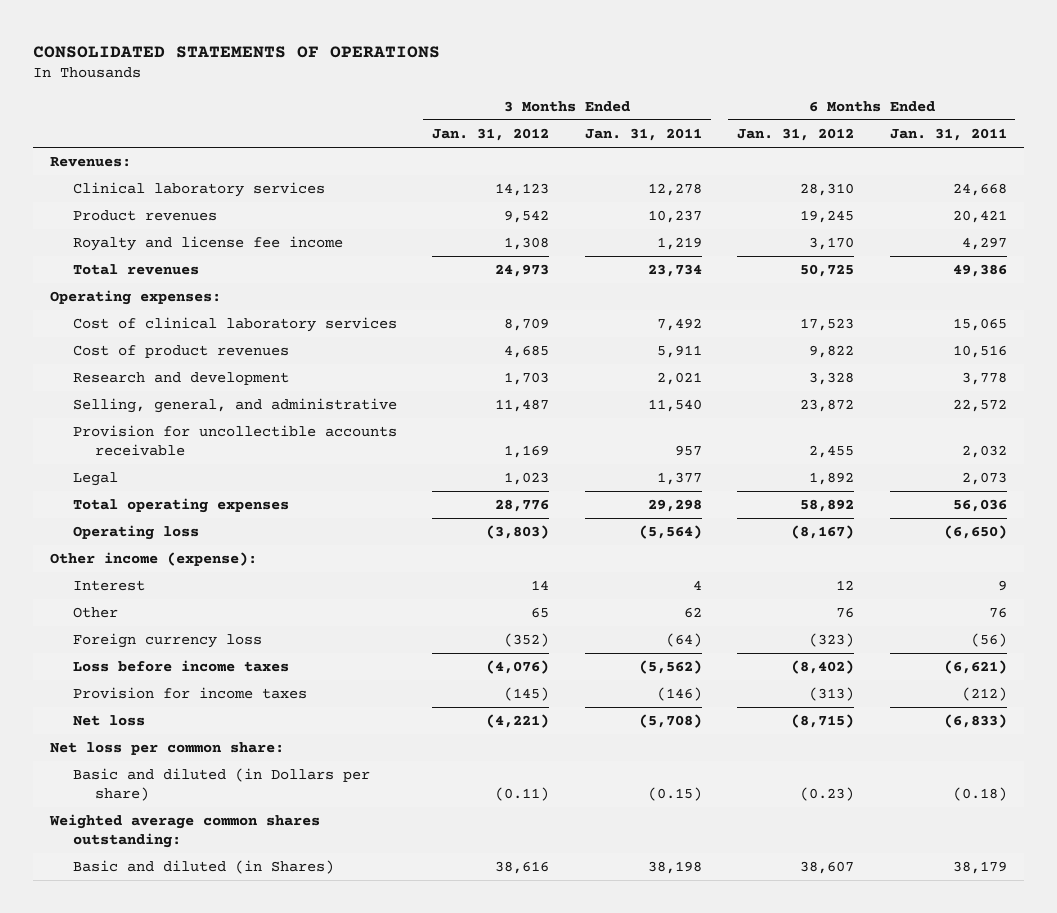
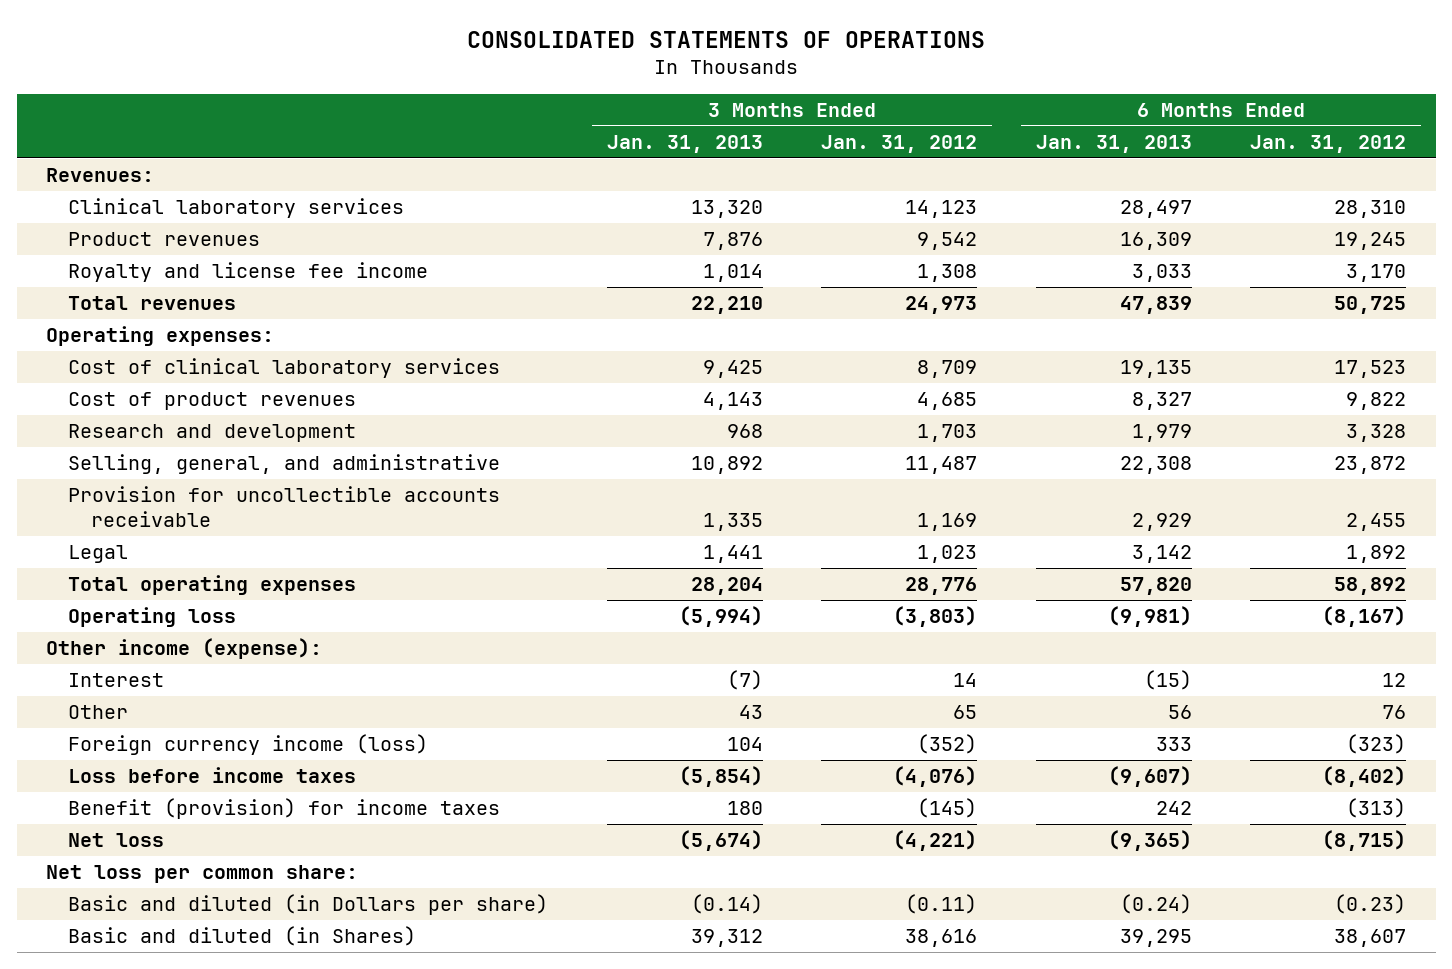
[584,127,702,141] Jan. 31, 2011 -> none
[889,127,1007,141] Jan. 31, 2011 -> none
none -> [606,134,763,153] Jan. 31, 2013
none -> [1035,134,1192,153] Jan. 31, 2013
[72,633,262,649] Foreign currency loss -> [68,734,429,756] Foreign currency income (loss)
[72,687,307,700] Provision for income taxes -> [68,798,501,820] Benefit (provision) for income taxes
[49,814,321,849] Weighted average common shares outstanding: -> none

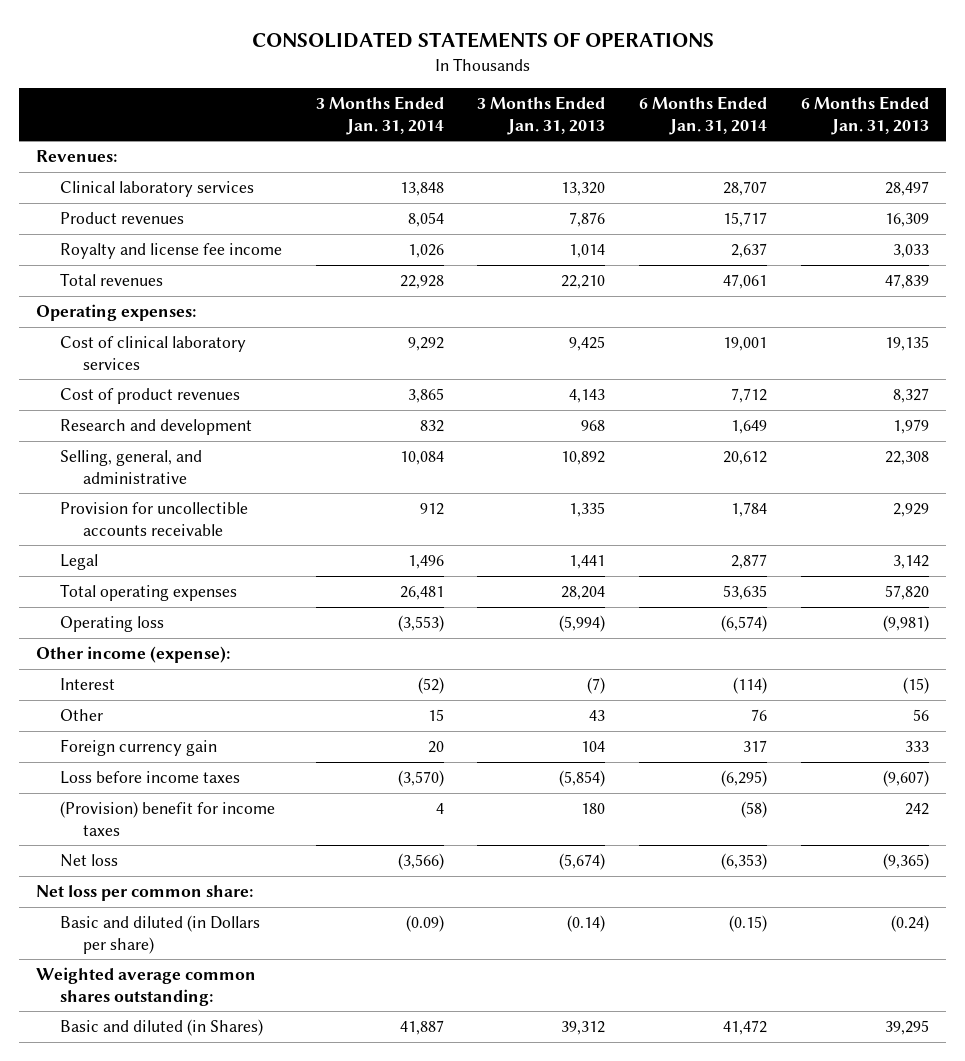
[821,134,978,153] Jan. 31, 2012 -> none
[1250,134,1407,153] Jan. 31, 2012 -> none
none -> [315,96,444,135] 3 Months Ended Jan. 31, 2014
none -> [639,96,768,135] 6 Months Ended Jan. 31, 2014
[68,734,429,756] Foreign currency income (loss) -> [59,739,217,757] Foreign currency gain
[68,798,501,820] Benefit (provision) for income taxes -> [59,801,275,836] (Provision) benefit for income taxes
none -> [36,967,257,1006] Weighted average common shares outstanding:

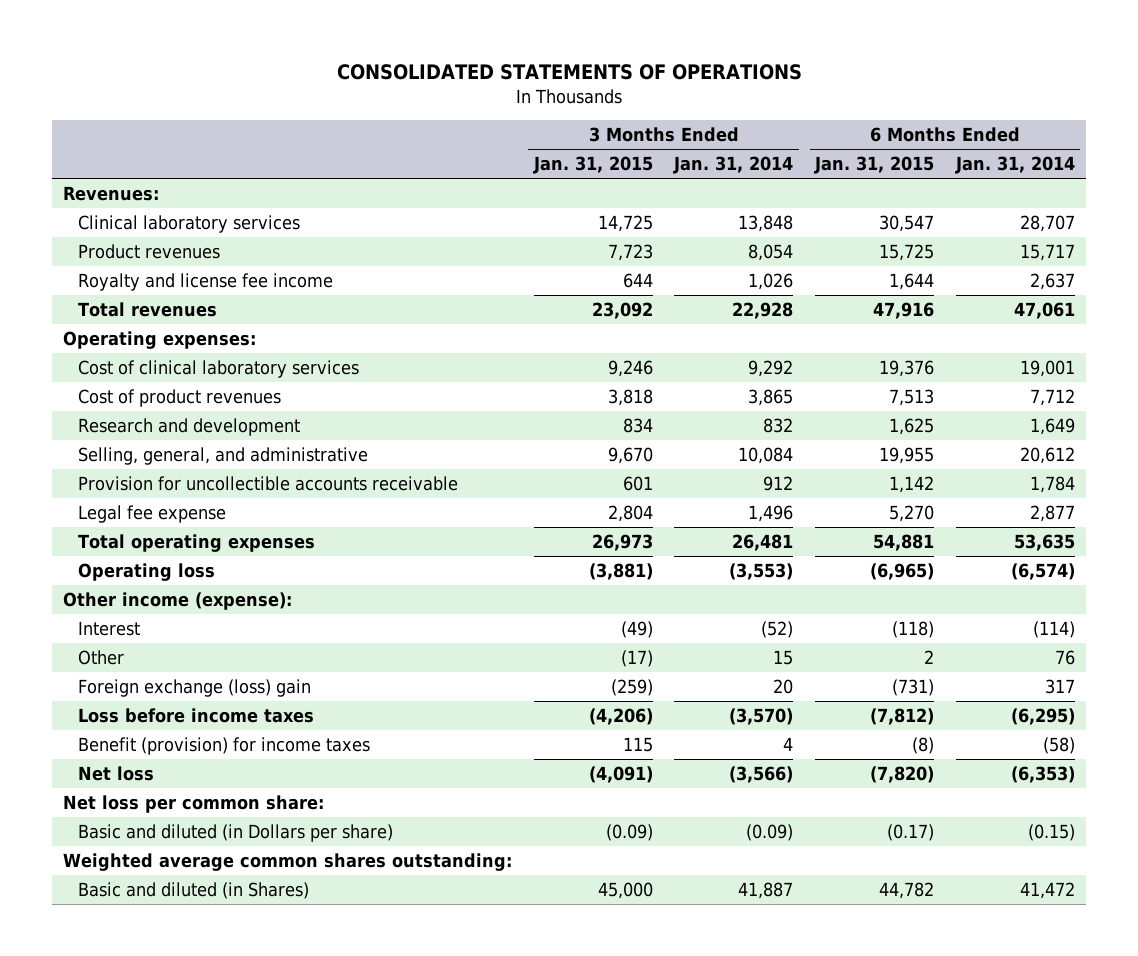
[477,96,606,135] 3 Months Ended Jan. 31, 2013 -> none
[800,96,929,135] 6 Months Ended Jan. 31, 2013 -> none
none -> [532,156,653,175] Jan. 31, 2015
none -> [814,156,935,175] Jan. 31, 2015
[59,554,98,571] Legal -> [78,504,227,523] Legal fee expense
[59,739,217,757] Foreign currency gain -> [78,678,312,697] Foreign exchange (loss) gain
[59,801,275,836] (Provision) benefit for income taxes -> [78,736,371,755] Benefit (provision) for income taxes

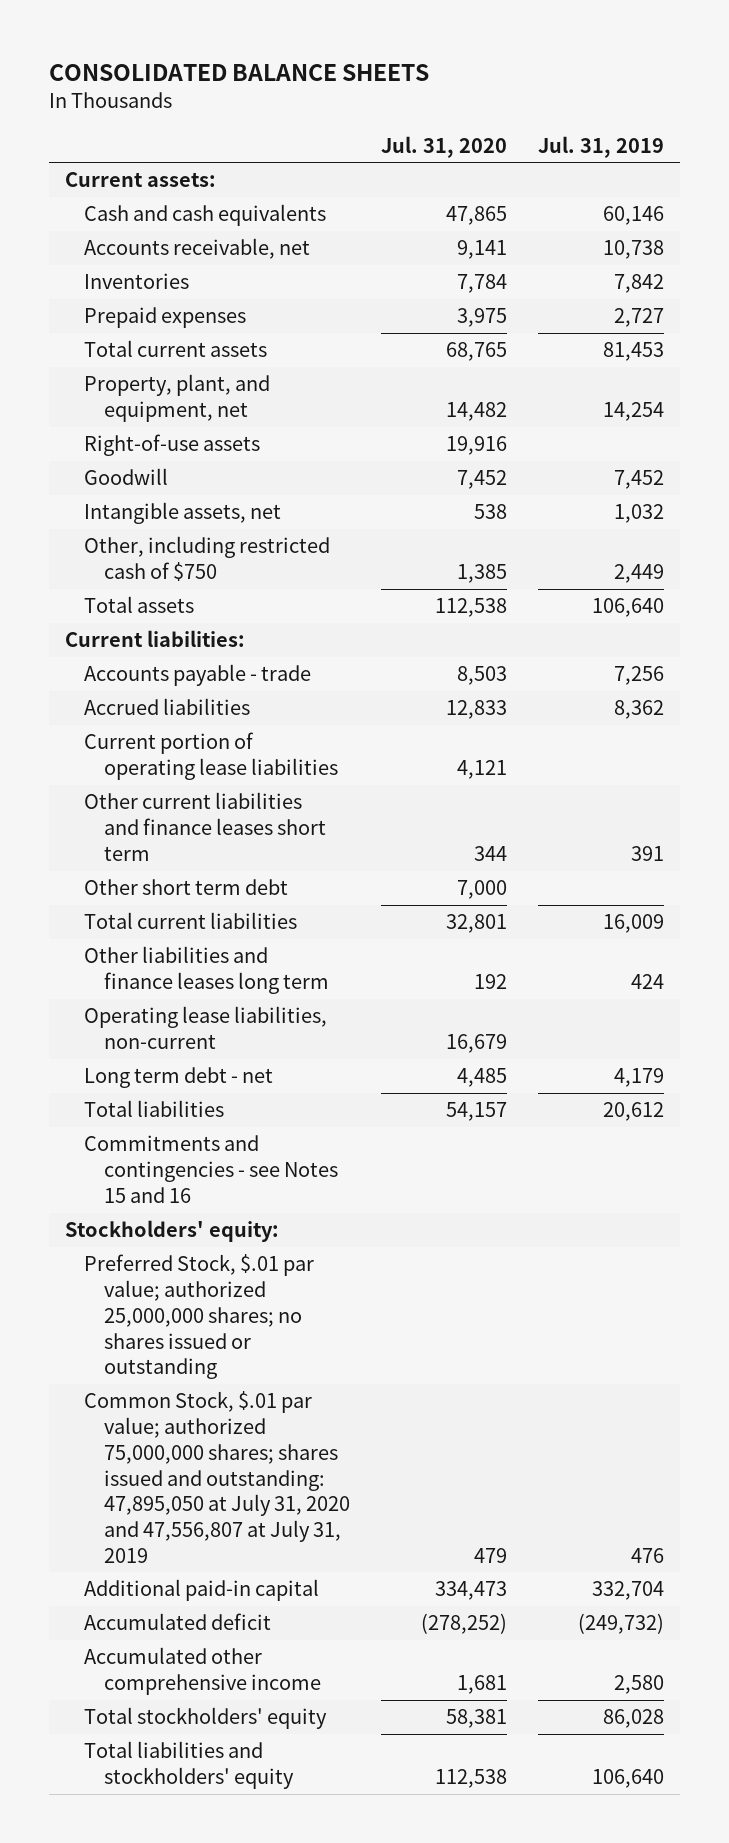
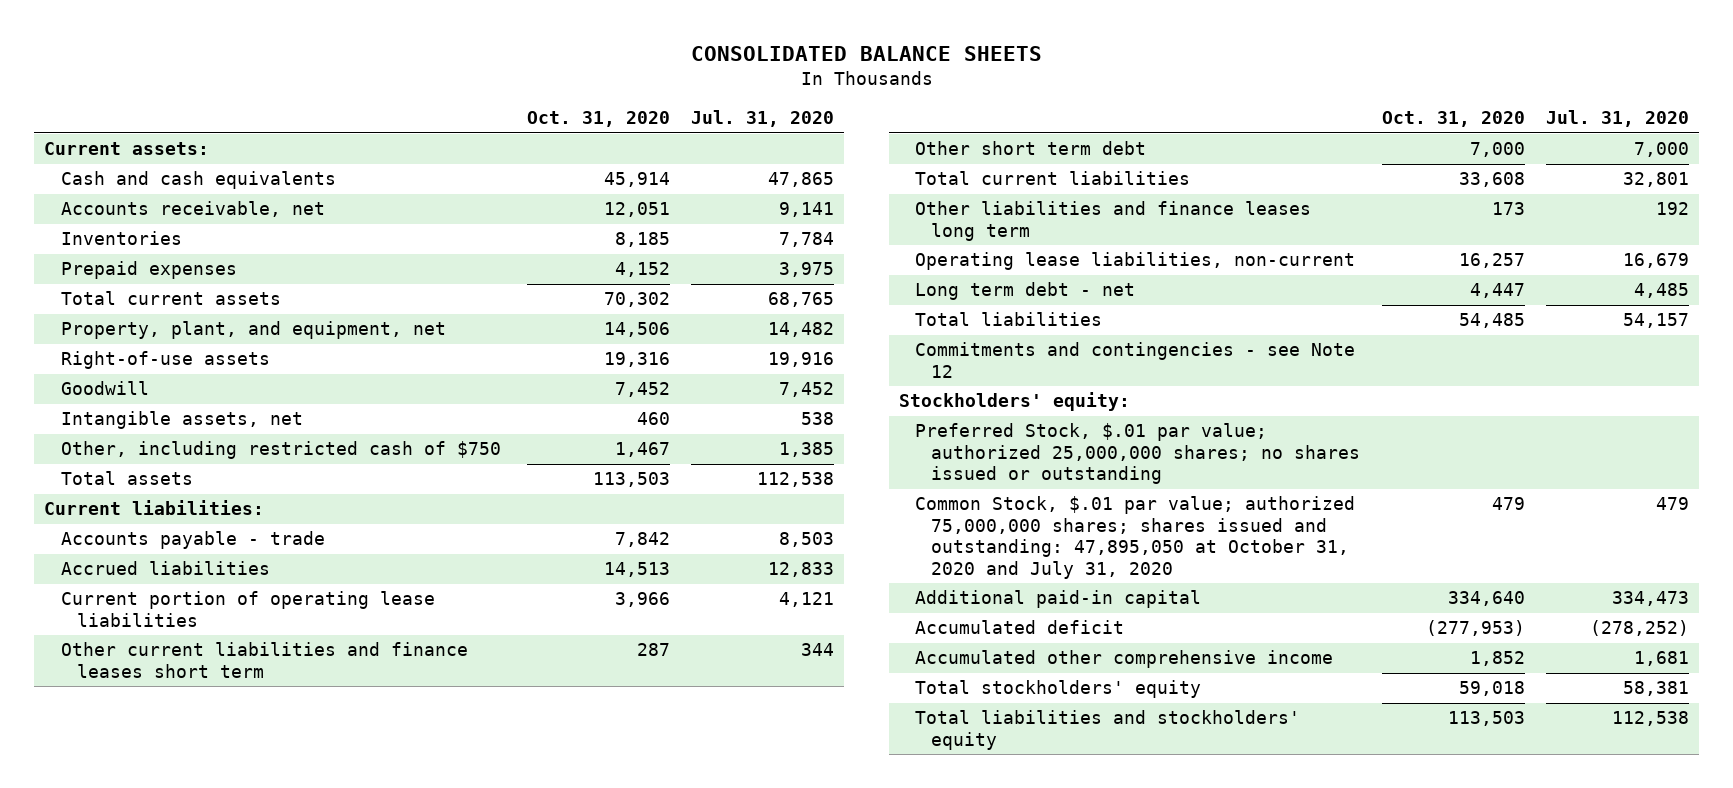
[538,135,665,158] Jul. 31, 2019 -> none
none -> [526,111,670,128] Oct. 31, 2020
[84,1135,338,1203] Commitments and contingencies - see Notes 15 and 16 -> [915,342,1356,378] Commitments and contingencies - see Note 12
[84,1391,350,1563] Common Stock, $.01 par value; authorized 75,000,000 shares; shares issued and outstanding: 47,895,050 at July 31, 2020 and 47,556,807 at July 31, 2019 -> [915,496,1356,579] Common Stock, $.01 par value; authorized 75,000,000 shares; shares issued and outstanding: 47,895,050 at October 31, 2020 and July 31, 2020

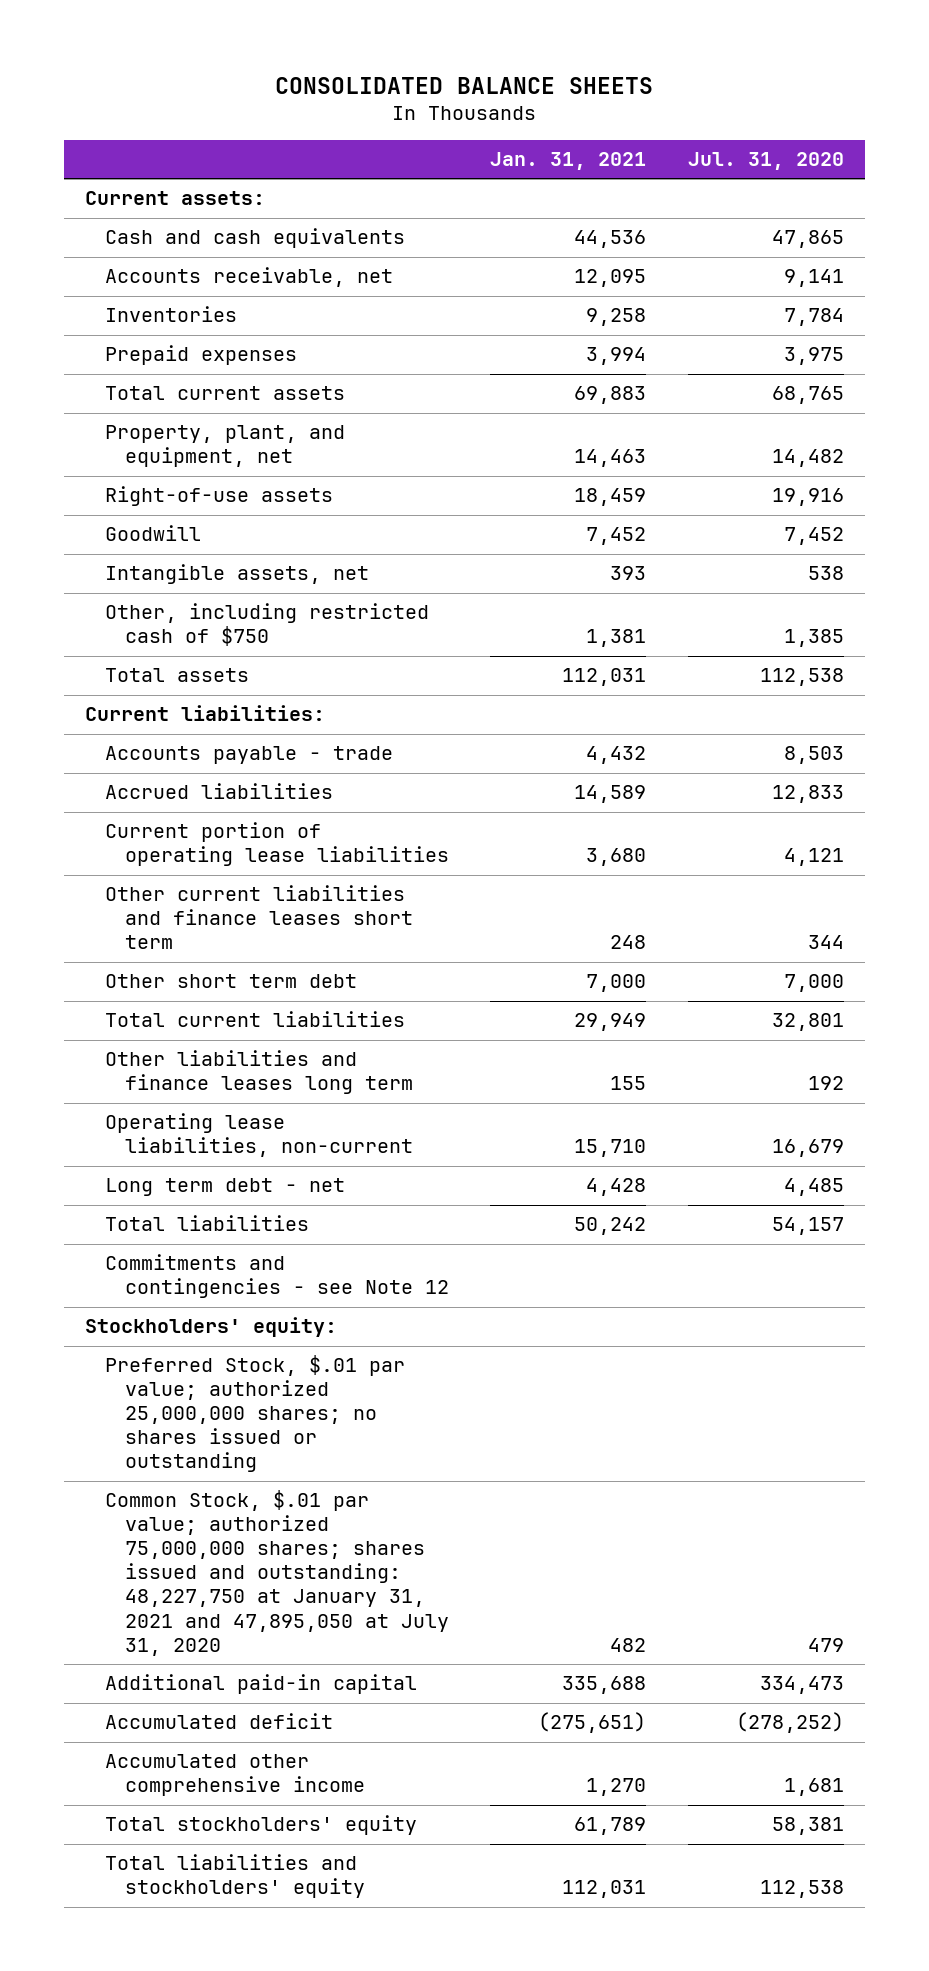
[526,111,670,128] Oct. 31, 2020 -> none
none -> [490,152,647,171] Jan. 31, 2021
[915,496,1356,579] Common Stock, $.01 par value; authorized 75,000,000 shares; shares issued and outstanding: 47,895,050 at October 31, 2020 and July 31, 2020 -> [104,1490,449,1656] Common Stock, $.01 par value; authorized 75,000,000 shares; shares issued and outstanding: 48,227,750 at January 31, 2021 and 47,895,050 at July 31, 2020

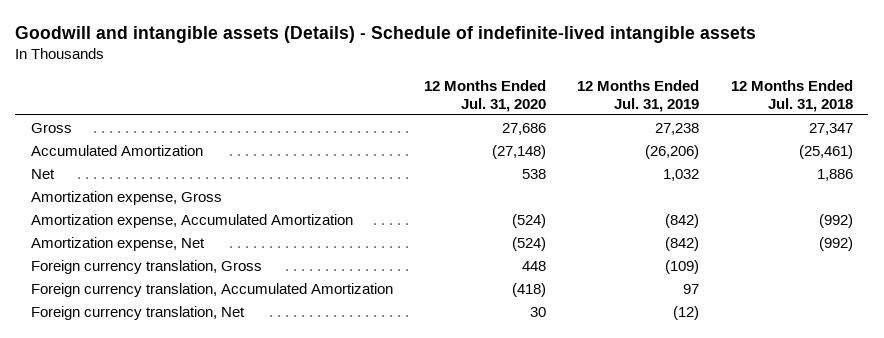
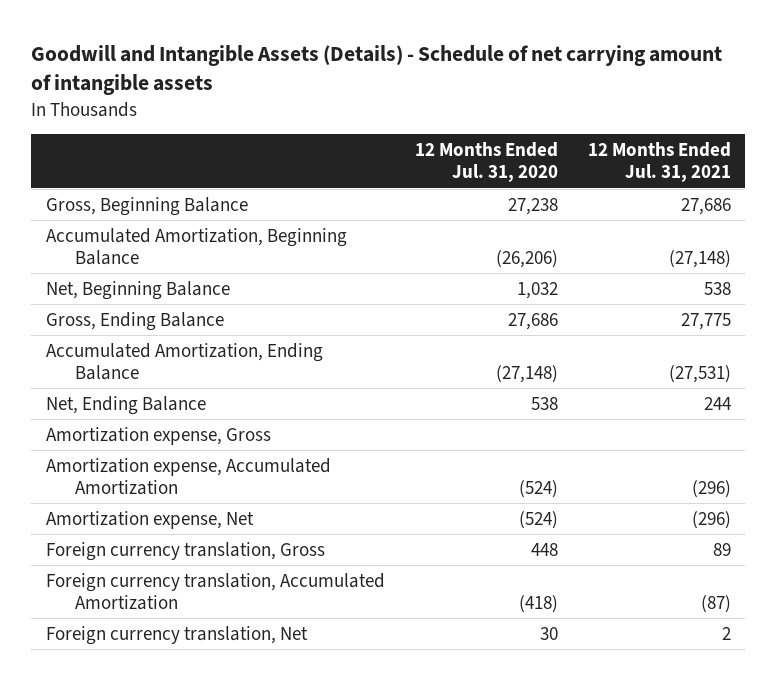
[15,25,757,43] Goodwill and intangible assets (Details) - Schedule of indefinite-lived intangible assets -> [31,44,723,96] Goodwill and Intangible Assets (Details) - Schedule of net carrying amount of intangible assets
[577,79,700,112] 12 Months Ended Jul. 31, 2019 -> none
[730,79,853,112] 12 Months Ended Jul. 31, 2018 -> none
none -> [587,142,731,183] 12 Months Ended Jul. 31, 2021
[31,122,73,133] Gross -> [46,196,249,216] Gross, Beginning Balance
[502,122,547,135] 27,686 -> [507,197,558,215] 27,238
[31,144,204,156] Accumulated Amortization -> [46,227,348,265] Accumulated Amortization, Beginning Balance
[492,144,547,159] (27,148) -> [495,249,558,268] (26,206)
[31,168,56,179] Net -> [46,280,231,300] Net, Beginning Balance
[522,168,547,179] 538 -> [516,281,558,299] 1,032
none -> [46,311,225,331] Gross, Ending Balance
none -> [46,342,324,380] Accumulated Amortization, Ending Balance
none -> [46,395,207,415] Net, Ending Balance

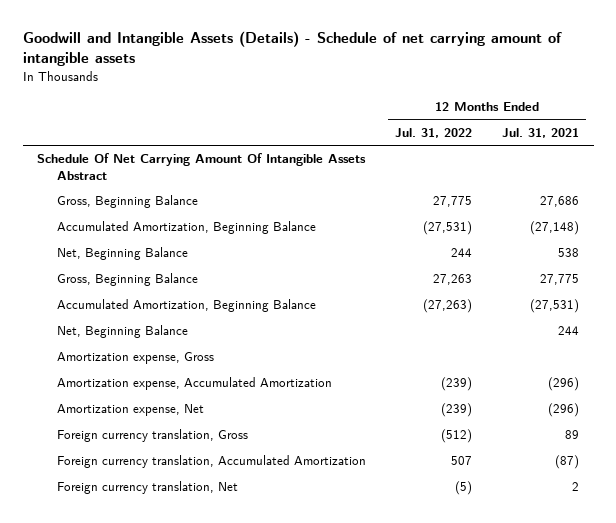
[414,142,558,183] 12 Months Ended Jul. 31, 2020 -> none
none -> [395,128,473,139] Jul. 31, 2022
none -> [37,153,367,180] Schedule Of Net Carrying Amount Of Intangible Assets Abstract
[46,311,225,331] Gross, Ending Balance -> [56,273,198,287] Gross, Beginning Balance
[46,342,324,380] Accumulated Amortization, Ending Balance -> [56,299,316,313] Accumulated Amortization, Beginning Balance
[46,395,207,415] Net, Ending Balance -> [56,325,188,339] Net, Beginning Balance

